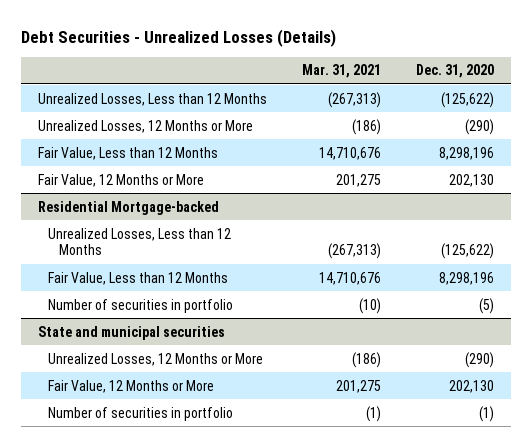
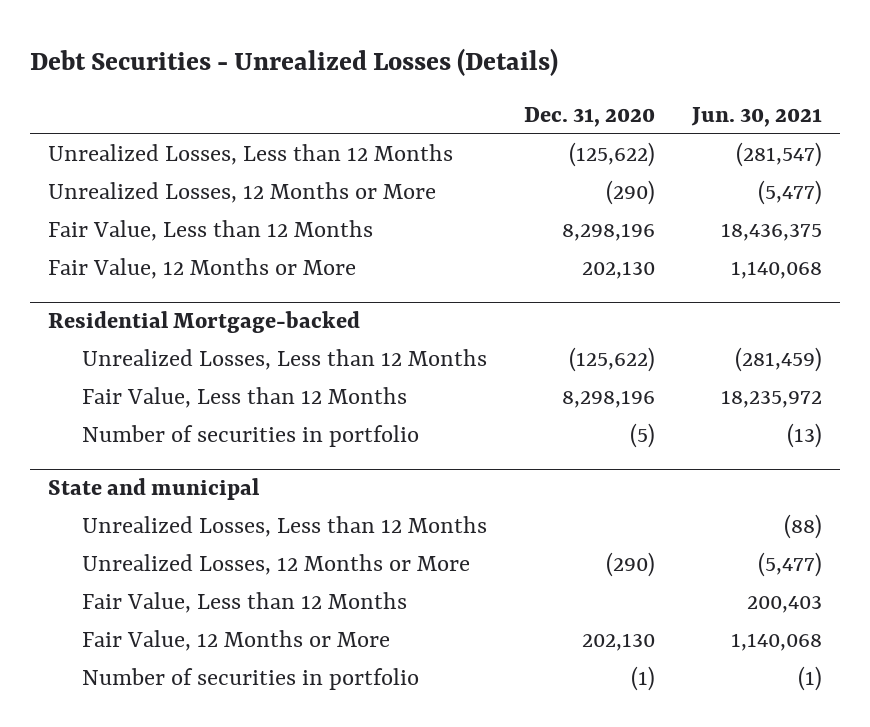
[301,64,381,79] Mar. 31, 2021 -> none
none -> [690,107,822,128] Jun. 30, 2021
[38,325,226,340] State and municipal securities -> [48,478,260,501] State and municipal
none -> [82,516,488,538] Unrealized Losses, Less than 12 Months
none -> [82,592,408,614] Fair Value, Less than 12 Months

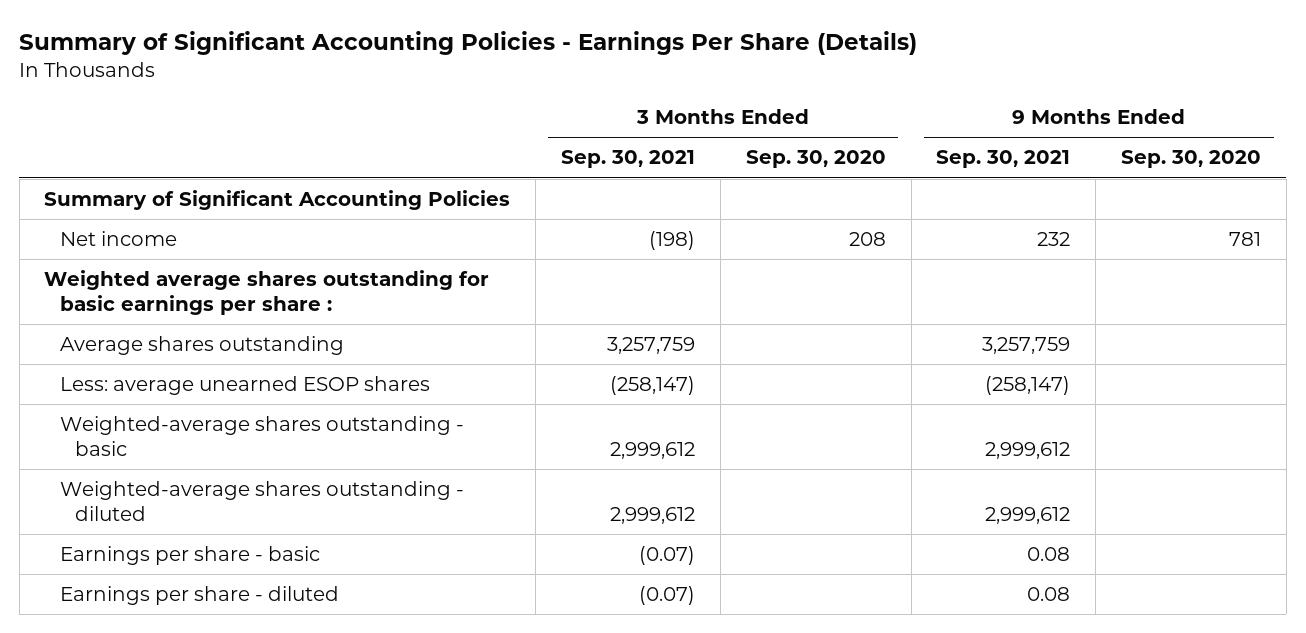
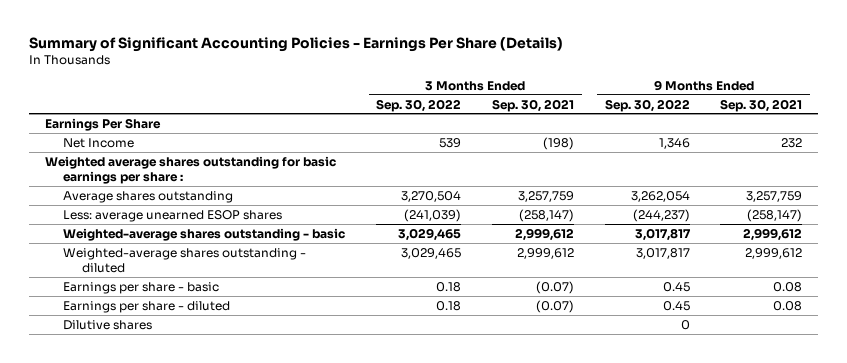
[745,150,886,169] Sep. 30, 2020 -> none
[1121,150,1262,169] Sep. 30, 2020 -> none
none -> [376,98,462,112] Sep. 30, 2022
none -> [604,98,690,112] Sep. 30, 2022
[44,190,511,211] Summary of Significant Accounting Policies -> none
none -> [44,117,161,131] Earnings Per Share
[59,231,177,247] Net income -> [63,137,135,148] Net Income
none -> [63,319,153,330] Dilutive shares

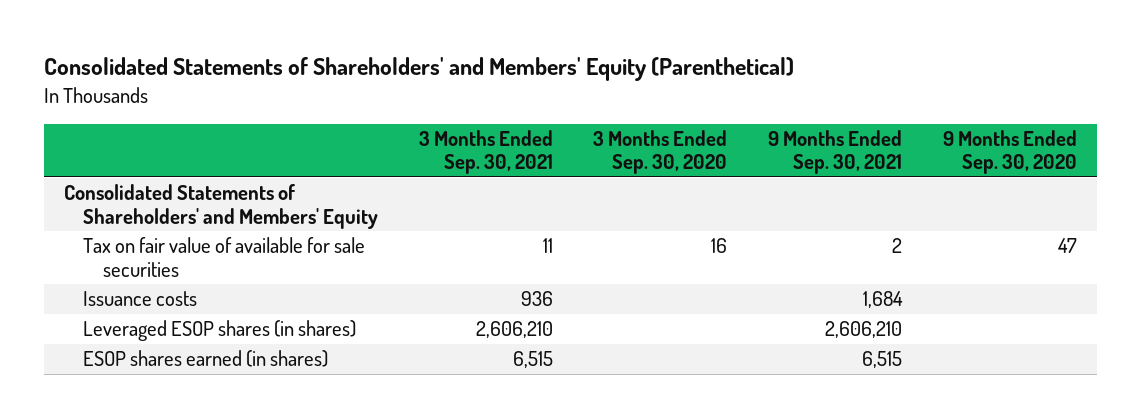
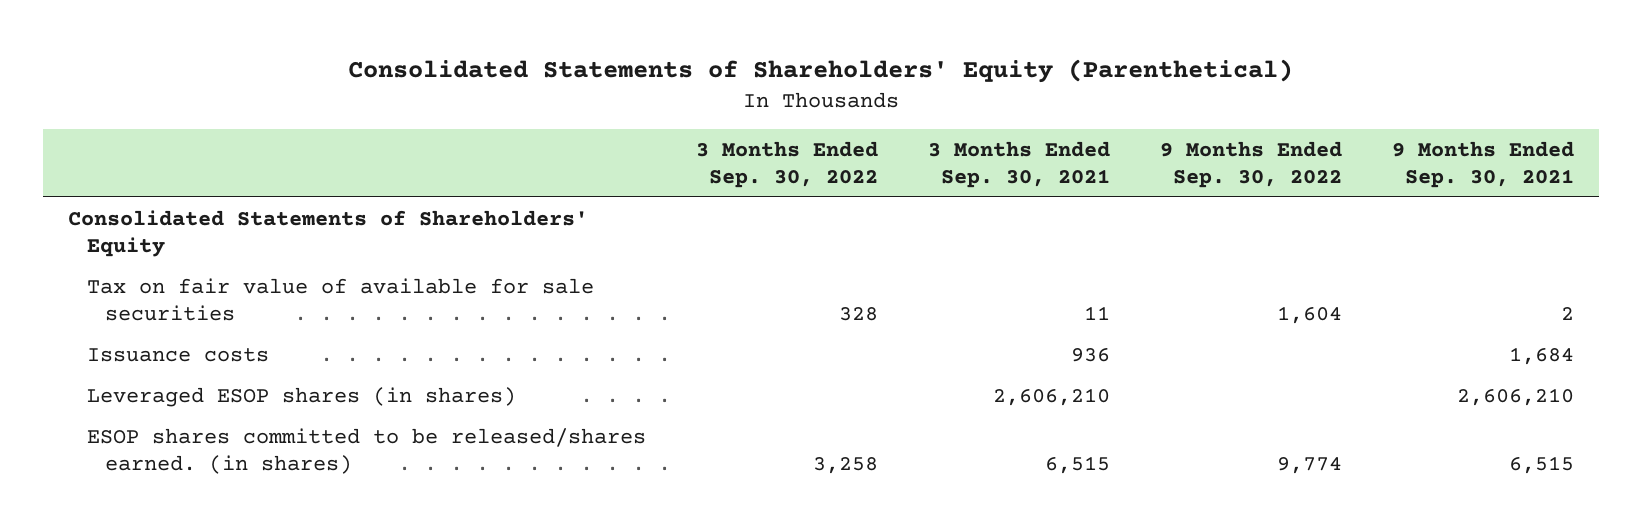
[43,57,794,82] Consolidated Statements of Shareholders' and Members' Equity (Parenthetical) -> [348,59,1294,84] Consolidated Statements of Shareholders' Equity (Parenthetical)
[593,129,728,175] 3 Months Ended Sep. 30, 2020 -> none
[942,129,1077,175] 9 Months Ended Sep. 30, 2020 -> none
none -> [695,140,878,188] 3 Months Ended Sep. 30, 2022
none -> [1159,140,1342,188] 9 Months Ended Sep. 30, 2022
[63,184,379,229] Consolidated Statements of Shareholders' and Members' Equity -> [68,209,589,257] Consolidated Statements of Shareholders' Equity
[83,350,329,368] ESOP shares earned (in shares) -> [86,427,646,474] ESOP shares committed to be released/shares earned. (in shares)

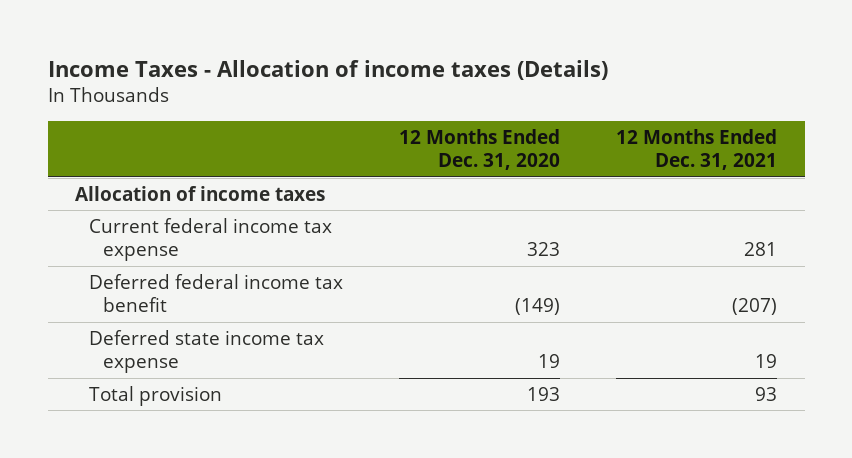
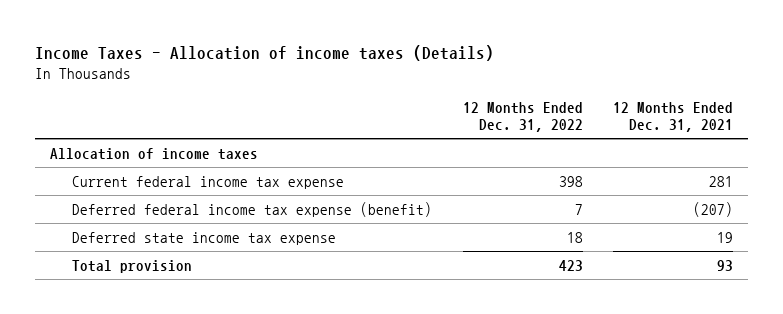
[398,128,560,171] 12 Months Ended Dec. 31, 2020 -> none
none -> [462,101,583,133] 12 Months Ended Dec. 31, 2022
[89,273,344,313] Deferred federal income tax benefit -> [72,201,433,217] Deferred federal income tax expense (benefit)

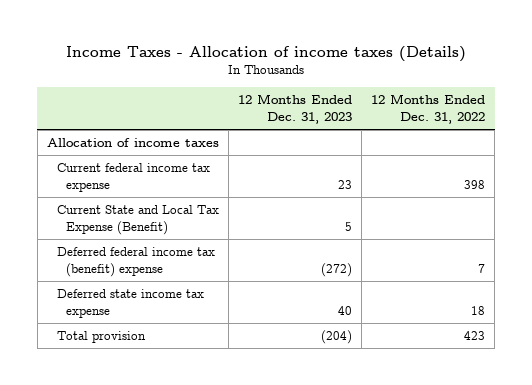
[613,101,734,133] 12 Months Ended Dec. 31, 2021 -> none
none -> [237,94,352,124] 12 Months Ended Dec. 31, 2023
none -> [56,205,219,235] Current State and Local Tax Expense (Benefit)
[72,201,433,217] Deferred federal income tax expense (benefit) -> [56,247,215,277] Deferred federal income tax (benefit) expense

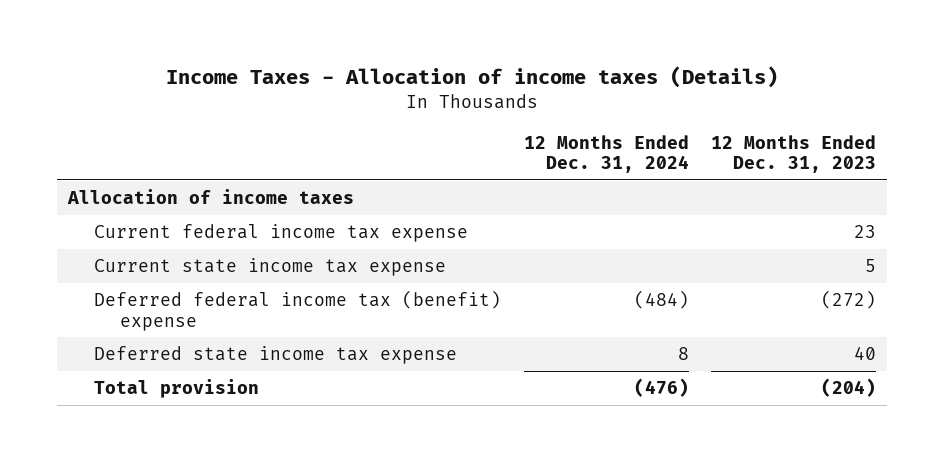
[371,94,486,124] 12 Months Ended Dec. 31, 2022 -> none
none -> [523,134,689,174] 12 Months Ended Dec. 31, 2024
[56,205,219,235] Current State and Local Tax Expense (Benefit) -> [94,258,447,277] Current state income tax expense

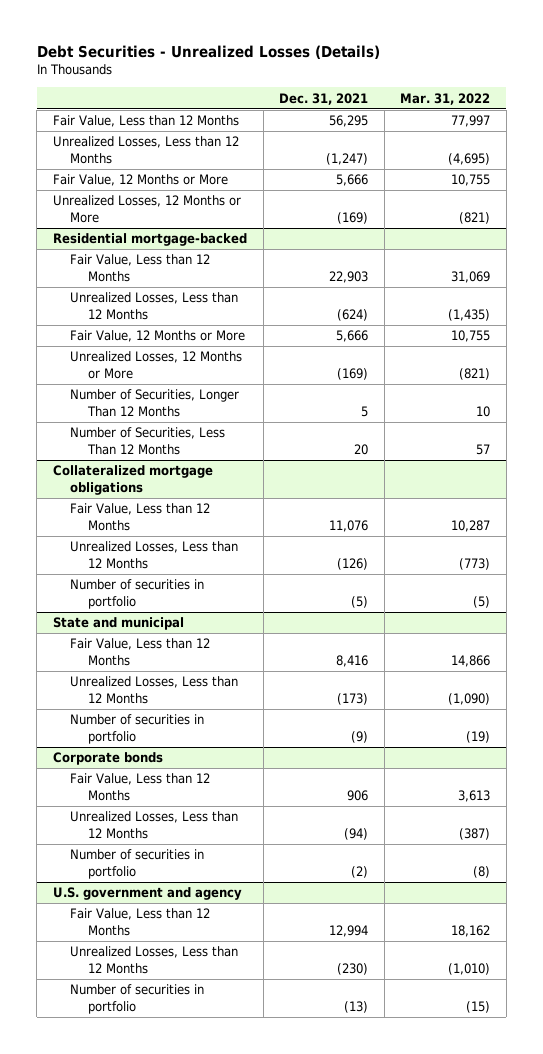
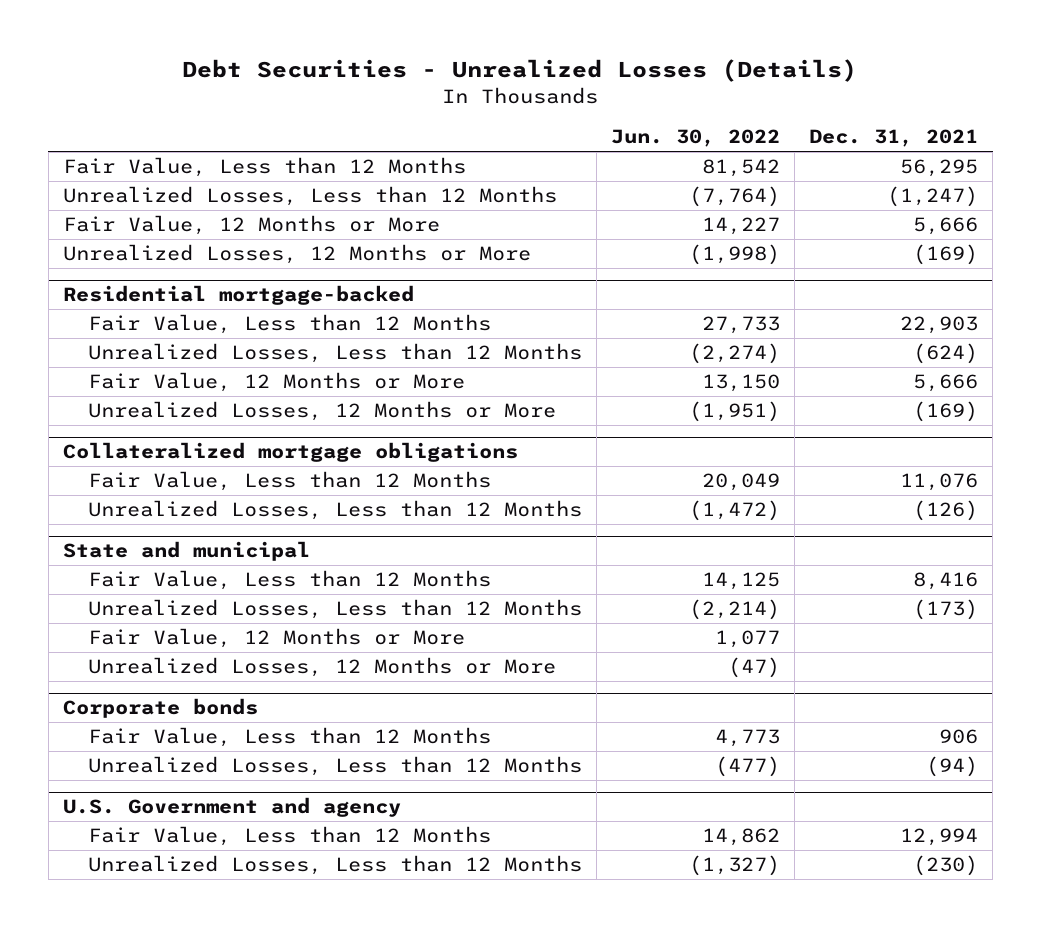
[400,92,491,105] Mar. 31, 2022 -> none
none -> [611,129,781,148] Jun. 30, 2022
[70,389,240,418] Number of Securities, Longer Than 12 Months -> none
[70,427,226,456] Number of Securities, Less Than 12 Months -> none
[70,579,205,610] Number of securities in portfolio -> none
[70,714,205,745] Number of securities in portfolio -> none
none -> [88,628,466,649] Fair Value, 12 Months or More
none -> [88,657,557,678] Unrealized Losses, 12 Months or More
[70,849,205,880] Number of securities in portfolio -> none
[53,887,243,901] U.S. government and agency -> [62,797,401,818] U.S. Government and agency
[70,984,205,1015] Number of securities in portfolio -> none

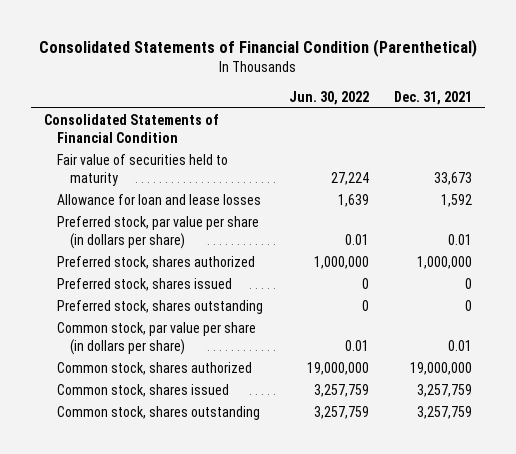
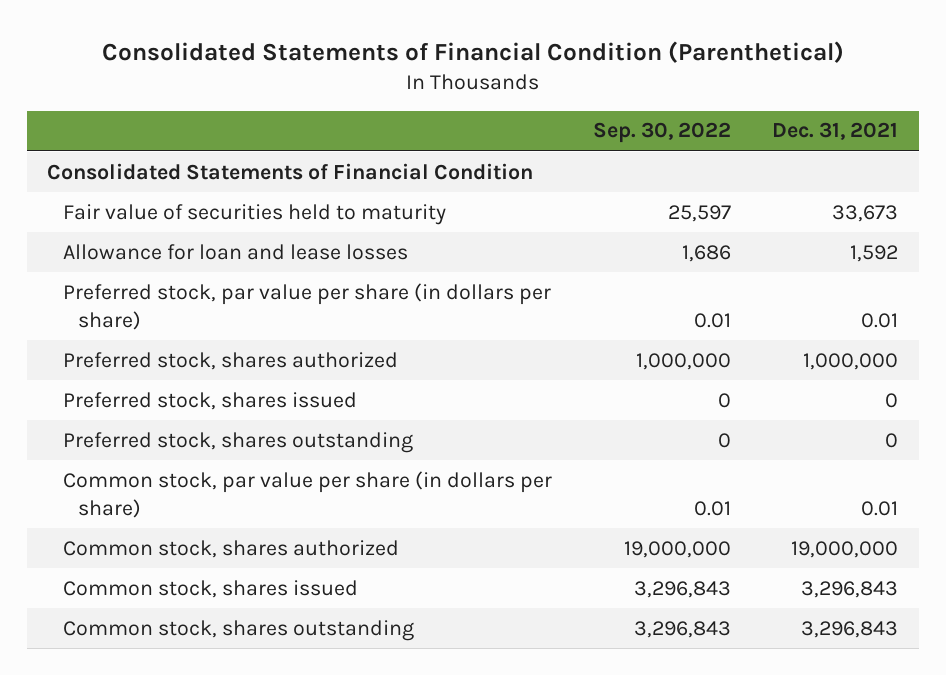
[288,91,369,106] Jun. 30, 2022 -> none
none -> [592,122,731,144] Sep. 30, 2022
[417,383,473,397] 3,257,759 -> [801,580,899,598] 3,296,843
[417,405,473,419] 3,257,759 -> [801,620,899,638] 3,296,843

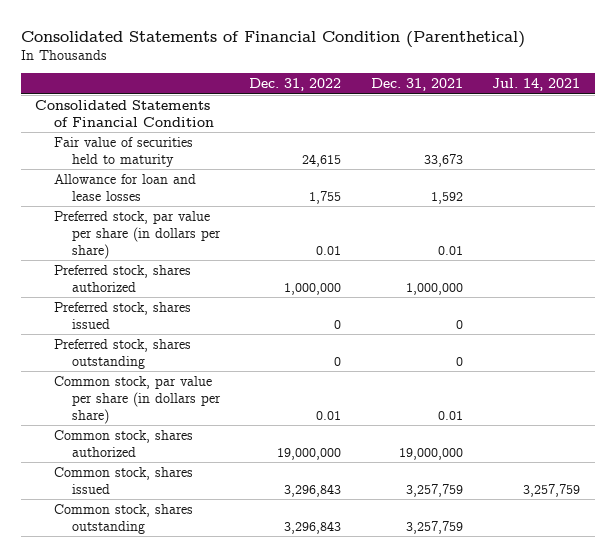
[592,122,731,144] Sep. 30, 2022 -> none
none -> [249,78,342,92] Dec. 31, 2022
none -> [492,78,581,92] Jul. 14, 2021
[801,580,899,598] 3,296,843 -> [405,483,463,497] 3,257,759
[801,620,899,638] 3,296,843 -> [405,520,463,534] 3,257,759

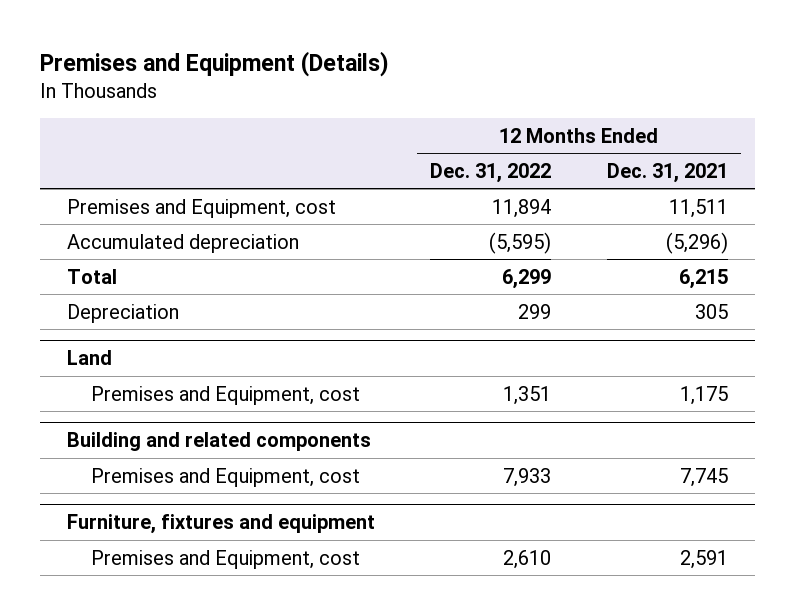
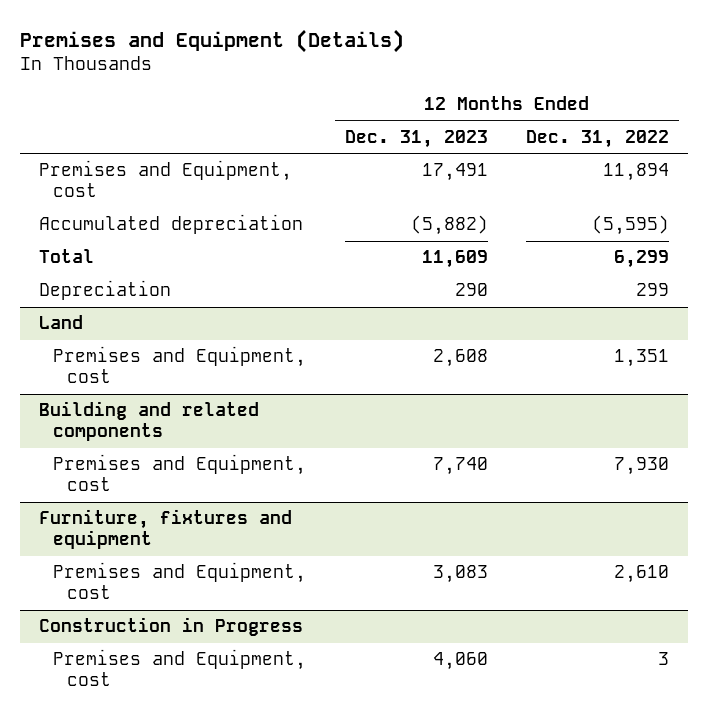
[606,162,728,183] Dec. 31, 2021 -> none
none -> [344,129,488,148] Dec. 31, 2023
[503,467,552,487] 7,933 -> [614,457,670,476] 7,930
none -> [39,617,304,637] Construction in Progress
none -> [53,649,307,687] Premises and Equipment, cost

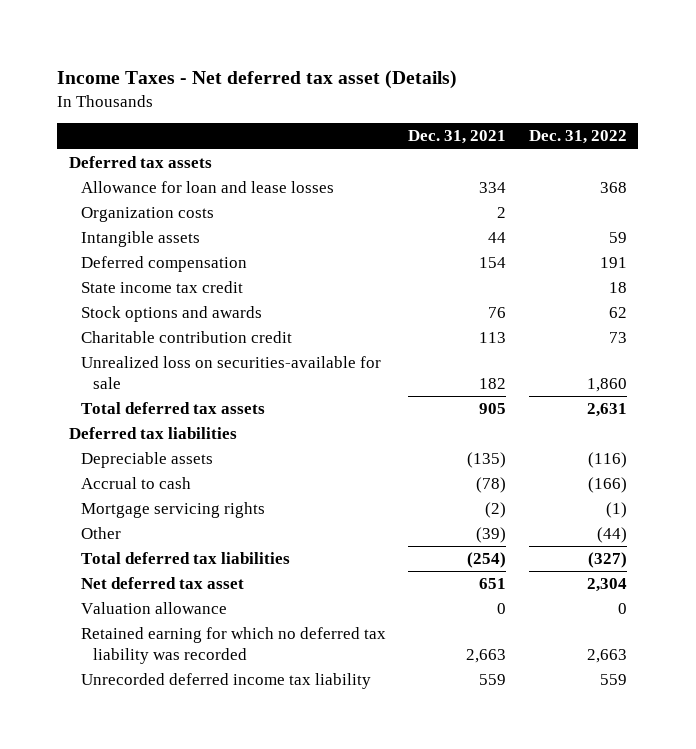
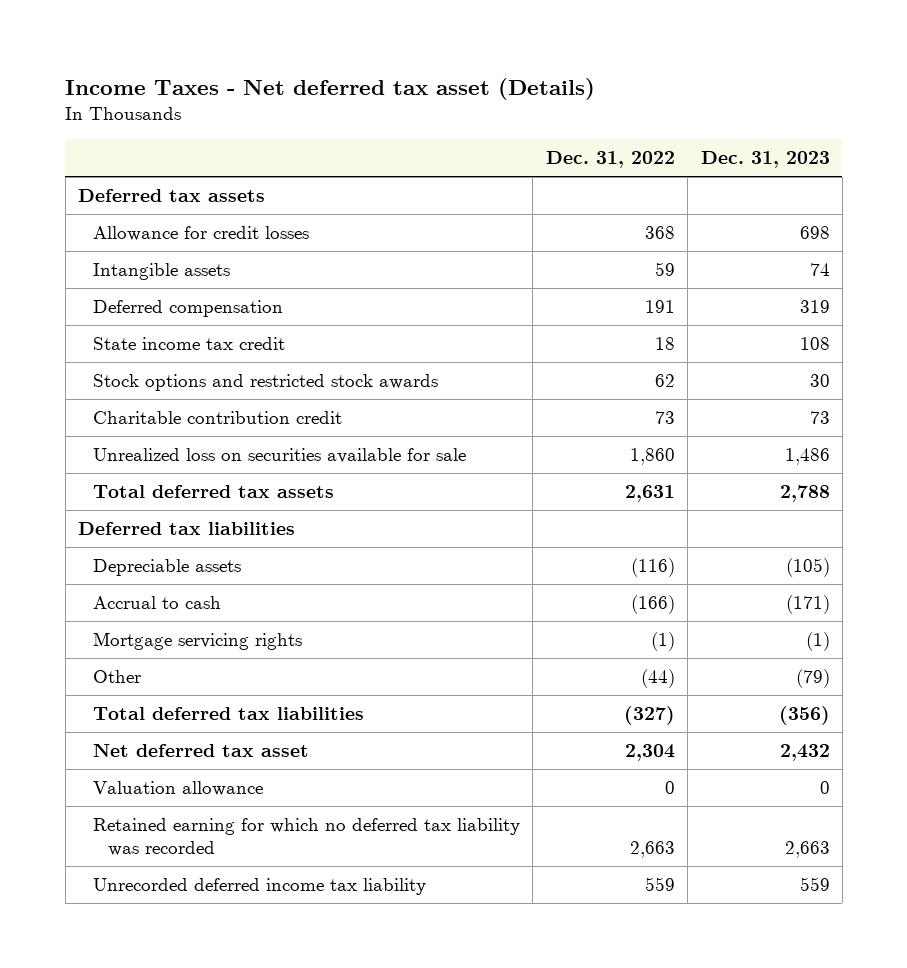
[408,130,507,145] Dec. 31, 2021 -> none
none -> [700,151,830,169] Dec. 31, 2023
[80,207,214,223] Organization costs -> none
[80,181,334,194] Allowance for loan and lease losses -> [92,225,309,241] Allowance for credit losses
[80,306,262,323] Stock options and awards -> [92,373,438,391] Stock options and restricted stock awards
[80,356,381,389] Unrealized loss on securities-available for sale -> [92,447,466,463] Unrealized loss on securities available for sale

